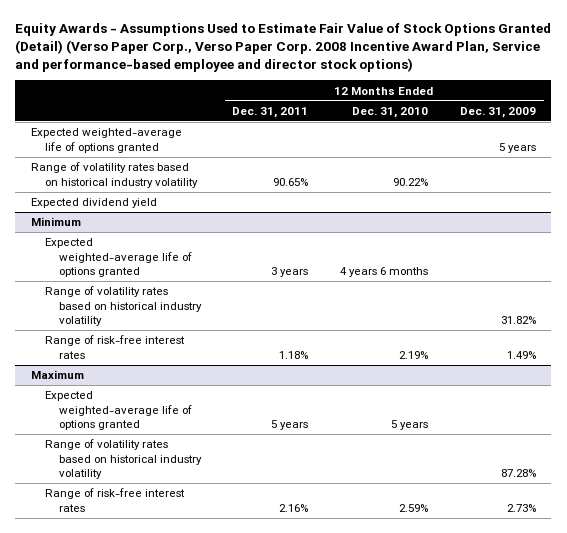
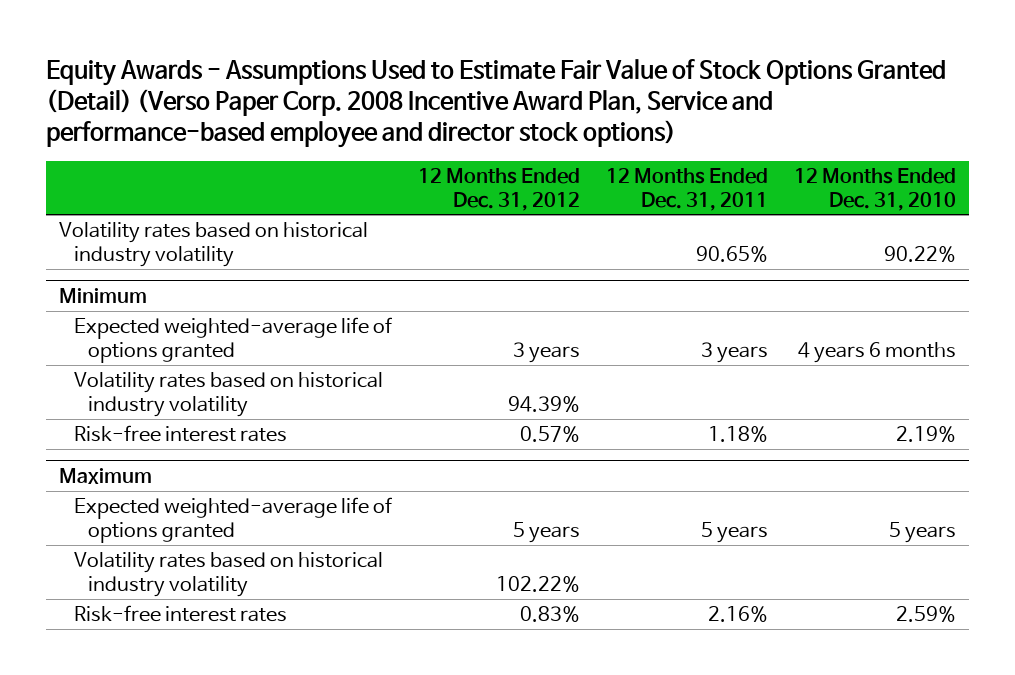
[15,23,552,72] Equity Awards - Assumptions Used to Estimate Fair Value of Stock Options Granted (Detail) (Verso Paper Corp., Verso Paper Corp. 2008 Incentive Award Plan, Service and performance-based employee and director stock options) -> [46,58,947,149] Equity Awards - Assumptions Used to Estimate Fair Value of Stock Options Granted (Detail) (Verso Paper Corp. 2008 Incentive Award Plan, Service and performance-based employee and director stock options)
[459,106,536,118] Dec. 31, 2009 -> none
none -> [417,167,580,211] 12 Months Ended Dec. 31, 2012
[30,128,182,153] Expected weighted-average life of options granted -> none
[30,198,157,209] Expected dividend yield -> none
[30,162,198,188] Range of volatility rates based on historical industry volatility -> [59,222,369,268] Volatility rates based on historical industry volatility
[44,286,202,326] Range of volatility rates based on historical industry volatility -> [73,372,383,418] Volatility rates based on historical industry volatility
[44,335,185,359] Range of risk-free interest rates -> [73,425,287,443] Risk-free interest rates
[44,439,202,479] Range of volatility rates based on historical industry volatility -> [73,552,383,598] Volatility rates based on historical industry volatility
[44,488,185,512] Range of risk-free interest rates -> [73,605,287,623] Risk-free interest rates

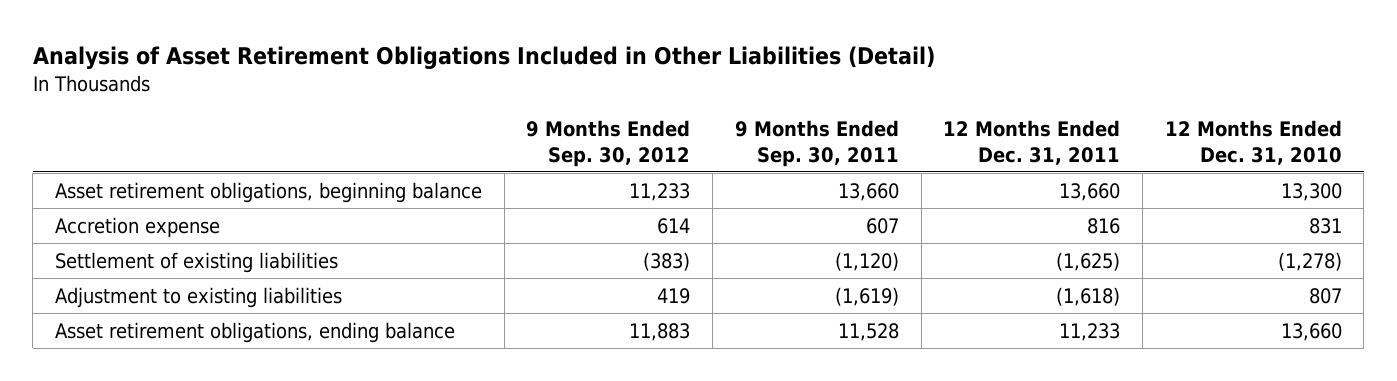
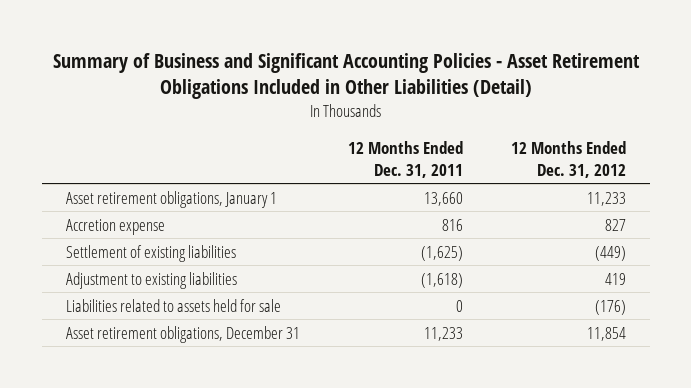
[32,45,935,69] Analysis of Asset Retirement Obligations Included in Other Liabilities (Detail) -> [52,52,640,100] Summary of Business and Significant Accounting Policies - Asset Retirement Obligations Included in Other Liabilities (Detail)
[526,119,691,167] 9 Months Ended Sep. 30, 2012 -> none
[734,119,899,167] 9 Months Ended Sep. 30, 2011 -> none
[1164,119,1342,165] 12 Months Ended Dec. 31, 2010 -> none
none -> [510,141,626,178] 12 Months Ended Dec. 31, 2012
[54,181,482,203] Asset retirement obligations, beginning balance -> [65,190,277,208] Asset retirement obligations, January 1
none -> [65,298,281,312] Liabilities related to assets held for sale
[54,321,455,343] Asset retirement obligations, ending balance -> [65,325,300,343] Asset retirement obligations, December 31

